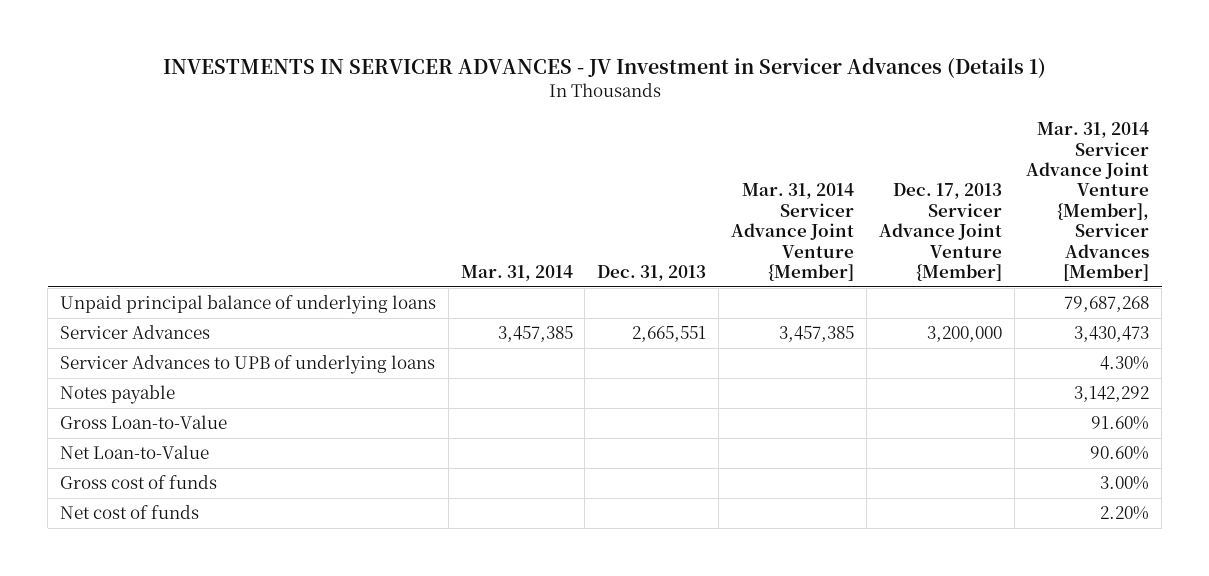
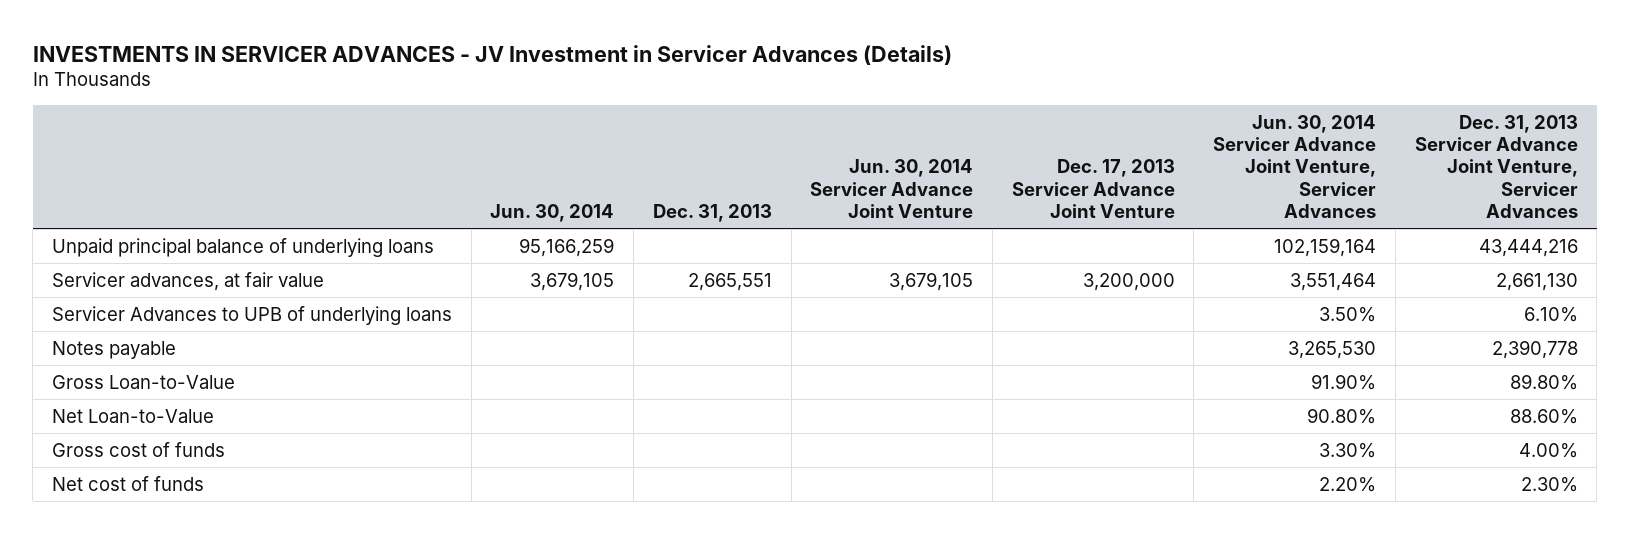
[162,57,1046,79] INVESTMENTS IN SERVICER ADVANCES - JV Investment in Servicer Advances (Details 1) -> [32,44,952,65] INVESTMENTS IN SERVICER ADVANCES - JV Investment in Servicer Advances (Details)
[460,264,573,281] Mar. 31, 2014 -> none
[730,183,854,281] Mar. 31, 2014 Servicer Advance Joint Venture {Member] -> none
[878,183,1002,281] Dec. 17, 2013 Servicer Advance Joint Venture {Member] -> none
[1026,122,1150,281] Mar. 31, 2014 Servicer Advance Joint Venture {Member], Servicer Advances [Member] -> none
none -> [490,204,615,223] Jun. 30, 2014
none -> [810,159,974,219] Jun. 30, 2014 Servicer Advance Joint Venture
none -> [1011,159,1175,219] Dec. 17, 2013 Servicer Advance Joint Venture
none -> [1213,114,1377,219] Jun. 30, 2014 Servicer Advance Joint Venture, Servicer Advances
none -> [1414,114,1578,219] Dec. 31, 2013 Servicer Advance Joint Venture, Servicer Advances
[59,325,210,340] Servicer Advances -> [52,271,325,291] Servicer advances, at fair value

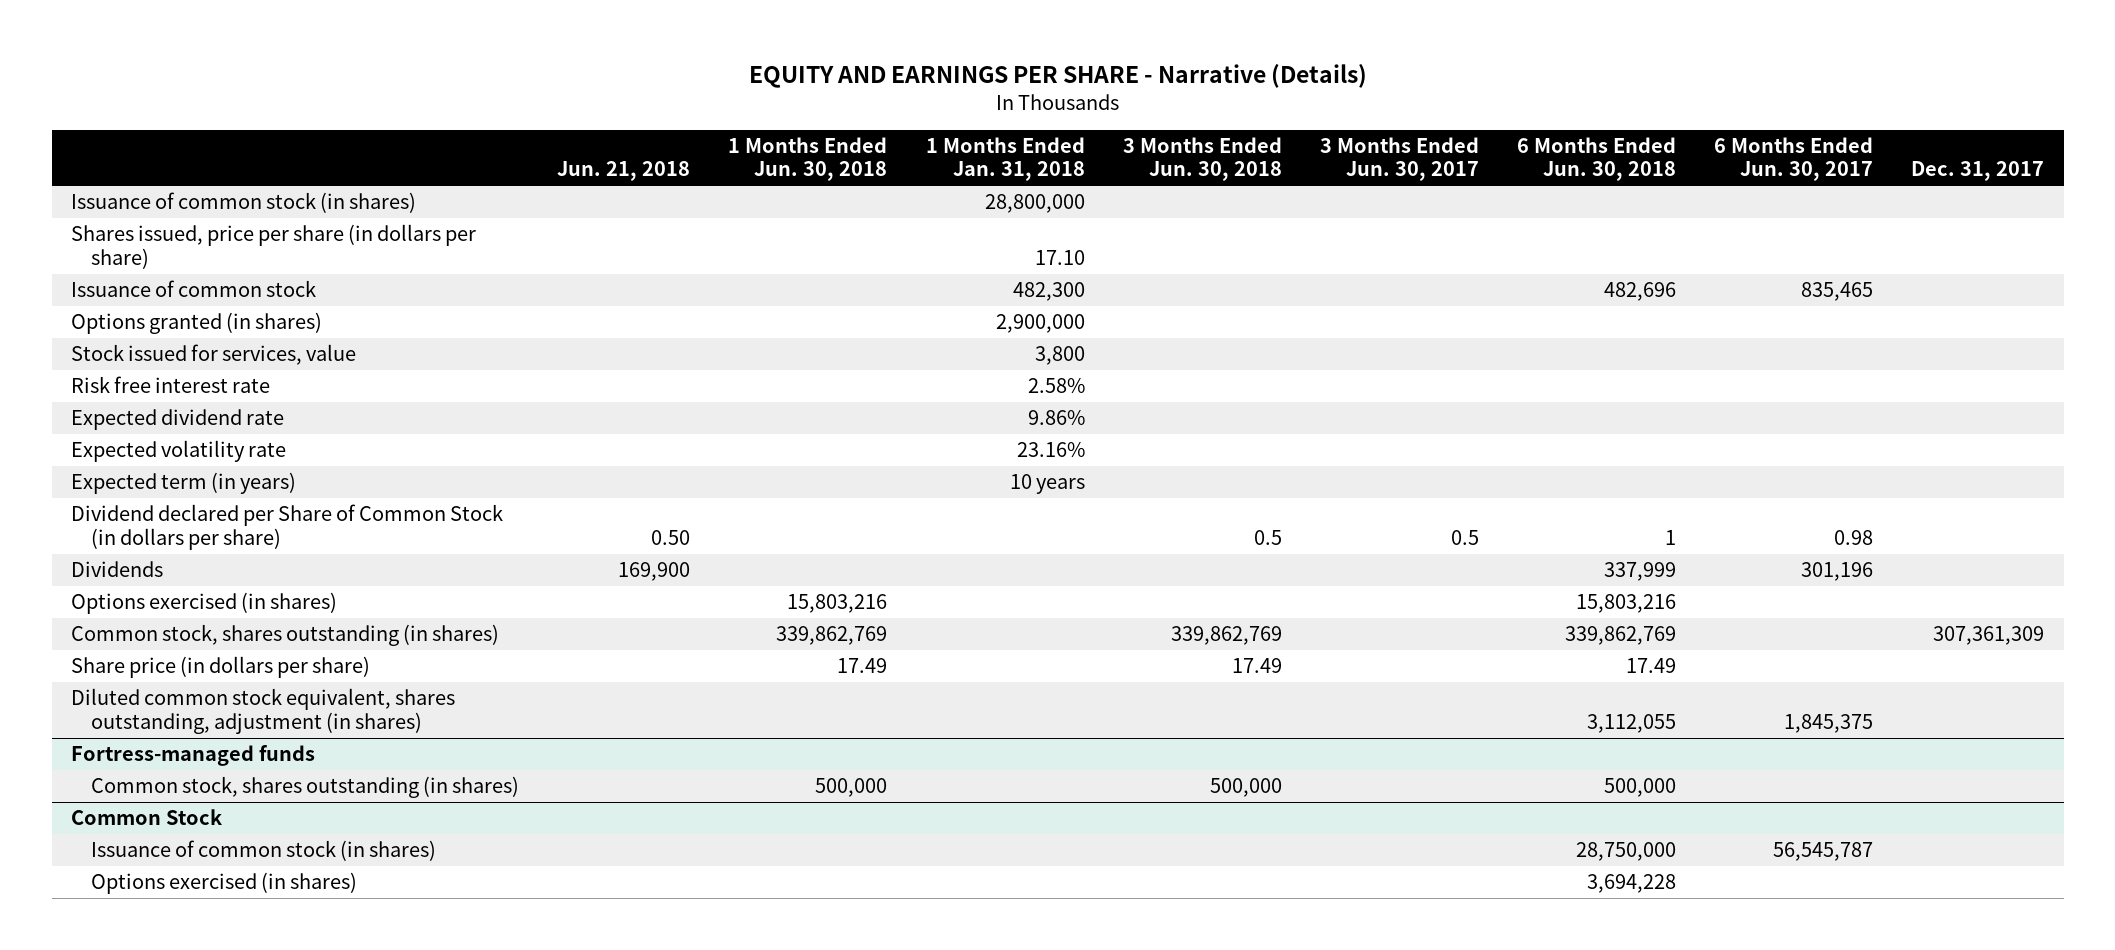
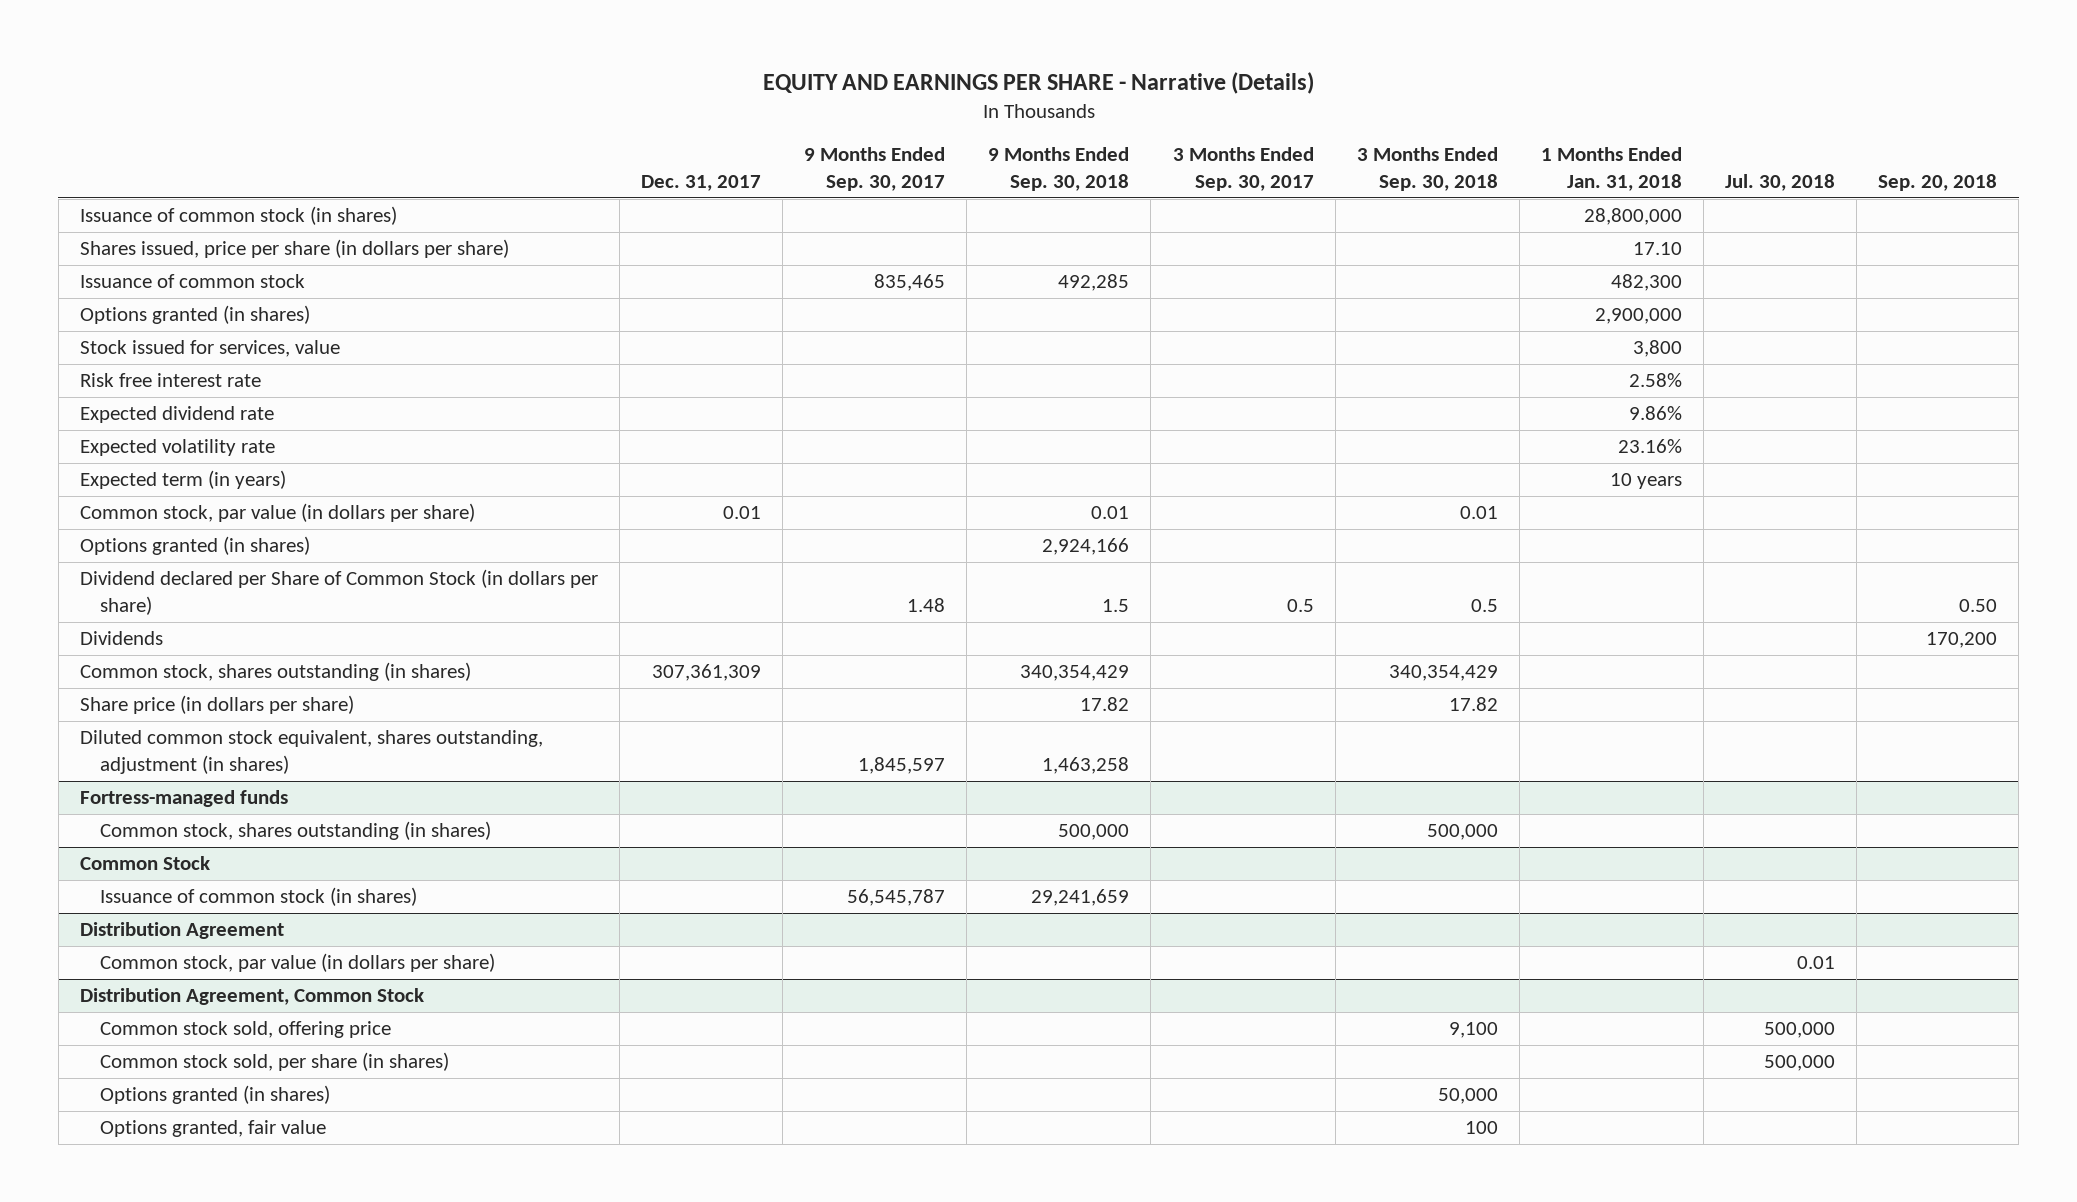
[557,161,691,182] Jun. 21, 2018 -> none
[728,136,888,182] 1 Months Ended Jun. 30, 2018 -> none
[1122,136,1282,182] 3 Months Ended Jun. 30, 2018 -> none
[1319,136,1479,182] 3 Months Ended Jun. 30, 2017 -> none
[1517,136,1677,182] 6 Months Ended Jun. 30, 2018 -> none
[1714,136,1874,182] 6 Months Ended Jun. 30, 2017 -> none
none -> [804,147,946,191] 9 Months Ended Sep. 30, 2017
none -> [988,147,1130,191] 9 Months Ended Sep. 30, 2018
none -> [1172,147,1314,191] 3 Months Ended Sep. 30, 2017
none -> [1356,147,1498,191] 3 Months Ended Sep. 30, 2018
none -> [1725,173,1836,191] Jul. 30, 2018
none -> [1878,173,1998,191] Sep. 20, 2018
none -> [79,503,475,523] Common stock, par value (in dollars per share)
none -> [79,536,310,556] Options granted (in shares)
[70,592,337,615] Options exercised (in shares) -> none
[91,872,358,895] Options exercised (in shares) -> none
none -> [79,922,284,940] Distribution Agreement
none -> [100,953,496,973] Common stock, par value (in dollars per share)
none -> [79,988,424,1006] Distribution Agreement, Common Stock
none -> [100,1021,392,1039] Common stock sold, offering price
none -> [100,1052,450,1072] Common stock sold, per share (in shares)
none -> [100,1085,331,1105] Options granted (in shares)
none -> [100,1120,327,1138] Options granted, fair value

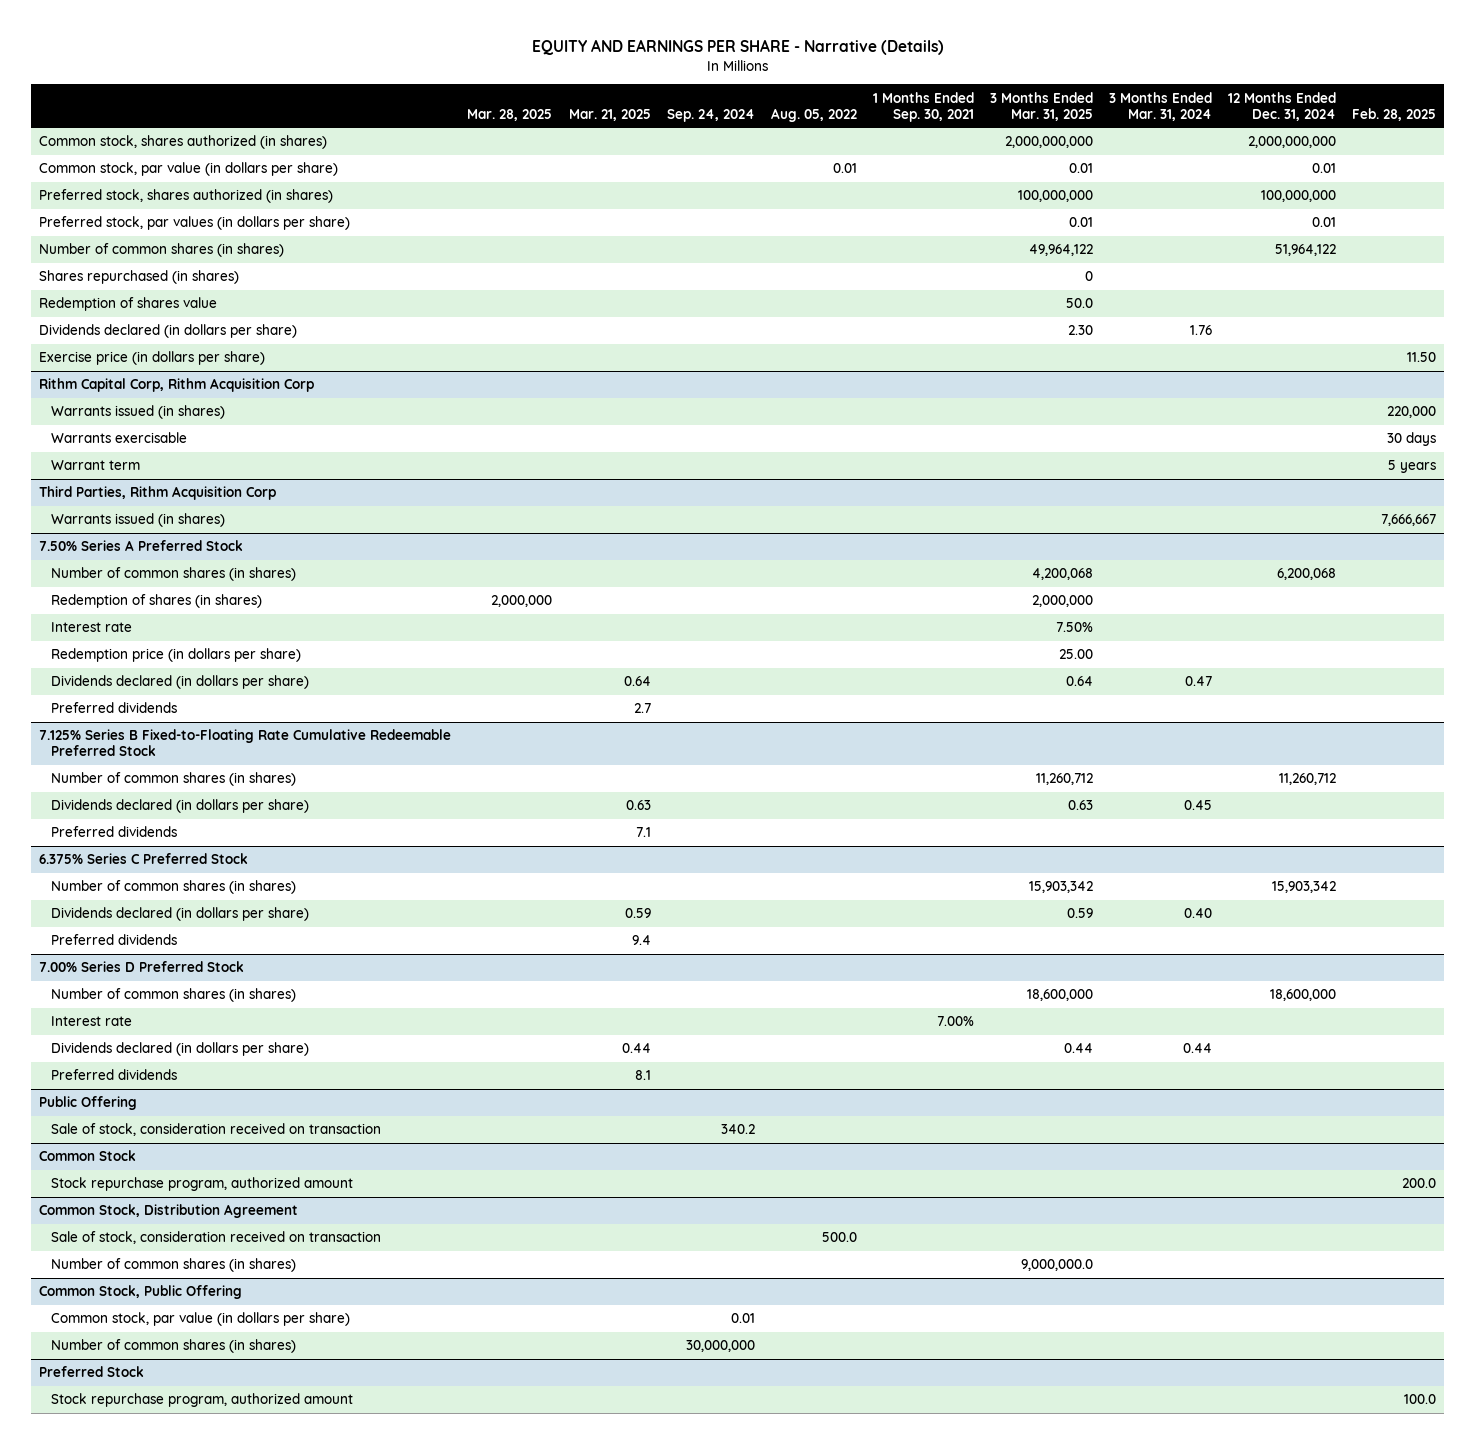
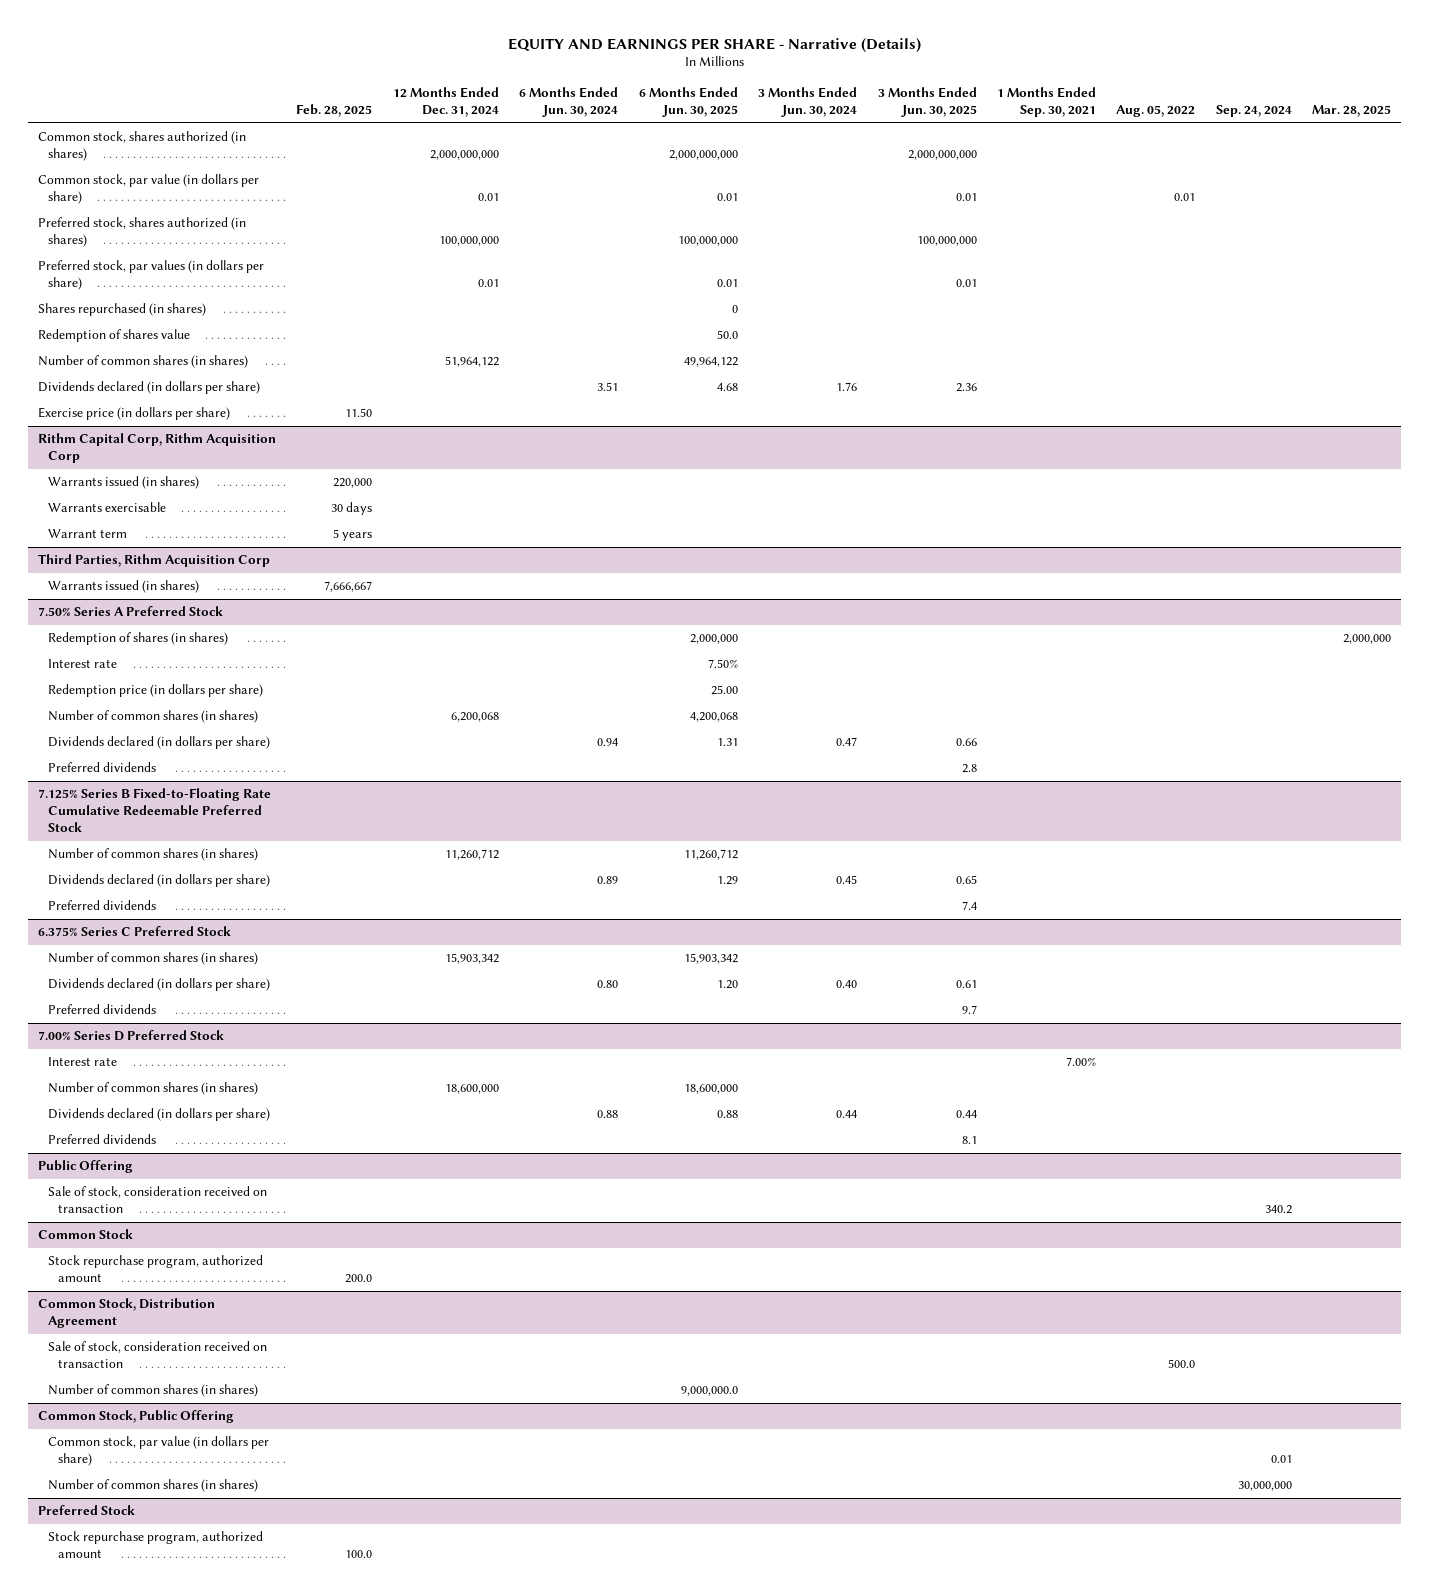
[568,108,651,121] Mar. 21, 2025 -> none
[989,91,1093,121] 3 Months Ended Mar. 31, 2025 -> none
[1109,91,1213,121] 3 Months Ended Mar. 31, 2024 -> none
none -> [519,87,619,118] 6 Months Ended Jun. 30, 2024
none -> [638,87,738,118] 6 Months Ended Jun. 30, 2025
none -> [758,87,858,118] 3 Months Ended Jun. 30, 2024
none -> [877,87,977,118] 3 Months Ended Jun. 30, 2025
[39,243,285,258] Number of common shares (in shares) -> [38,355,249,369] Number of common shares (in shares)
[51,567,297,582] Number of common shares (in shares) -> [48,710,259,724] Number of common shares (in shares)
[51,988,297,1003] Number of common shares (in shares) -> [48,1082,259,1096] Number of common shares (in shares)

